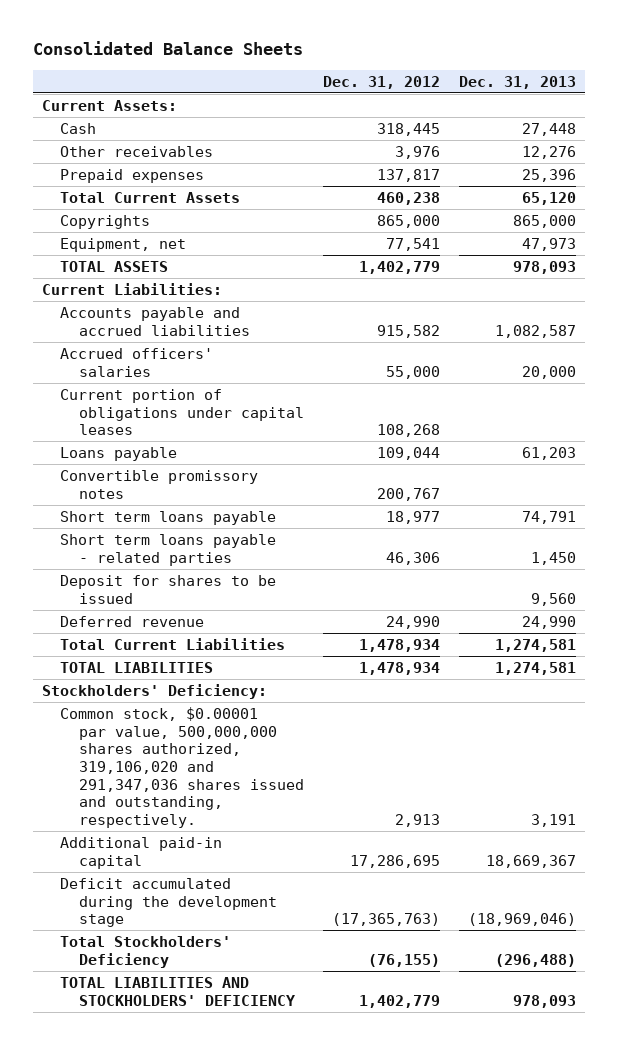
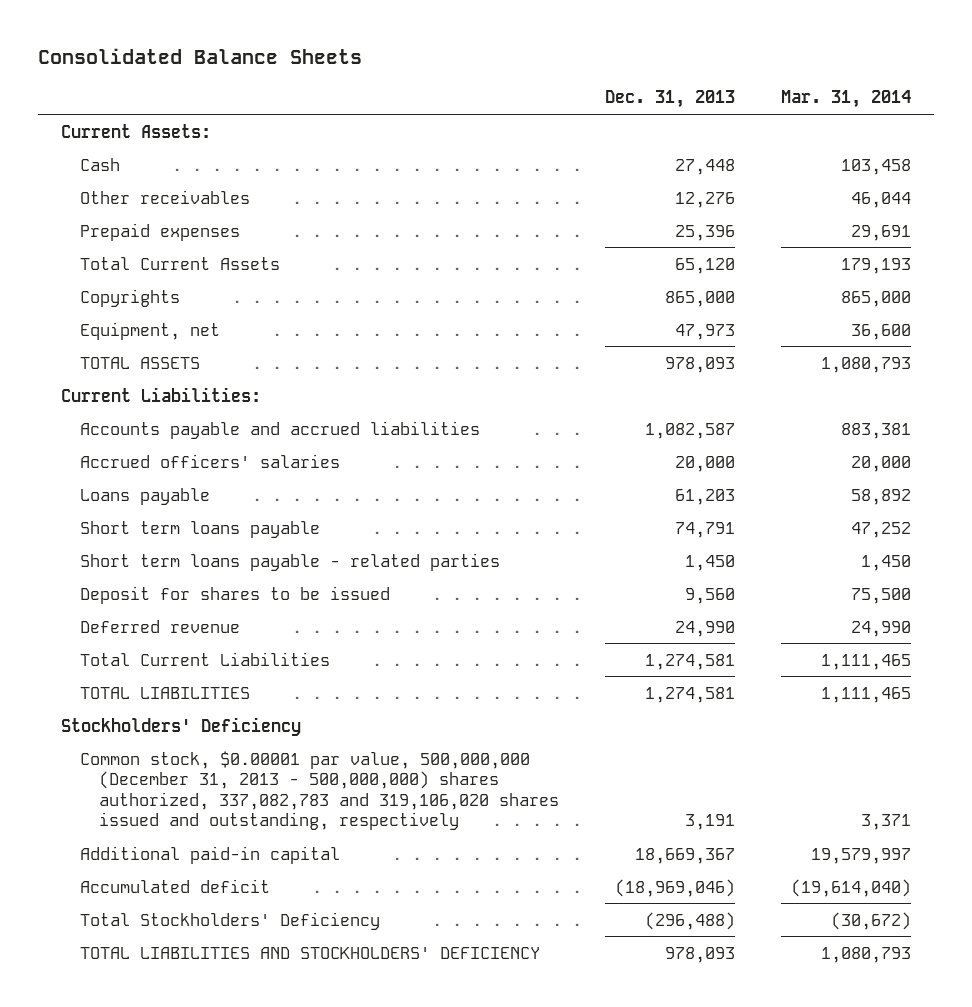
[322,75,440,89] Dec. 31, 2012 -> none
none -> [780,90,911,109] Mar. 31, 2014
[60,388,304,436] Current portion of obligations under capital leases -> none
[60,469,259,499] Convertible promissory notes -> none
[41,683,267,699] Stockholders' Deficiency: -> [60,716,301,736] Stockholders' Deficiency
[60,706,304,829] Common stock, $0.00001 par value, 500,000,000 shares authorized, 319,106,020 and 291,347,036 shares issued and outstanding, respectively. -> [79,750,559,831] Common stock, $0.00001 par value, 500,000,000 (December 31, 2013 - 500,000,000) shares authorized, 337,082,783 and 319,106,020 shares issued and outstanding, respectively
[60,877,277,928] Deficit accumulated during the development stage -> [79,878,270,893] Accumulated deficit

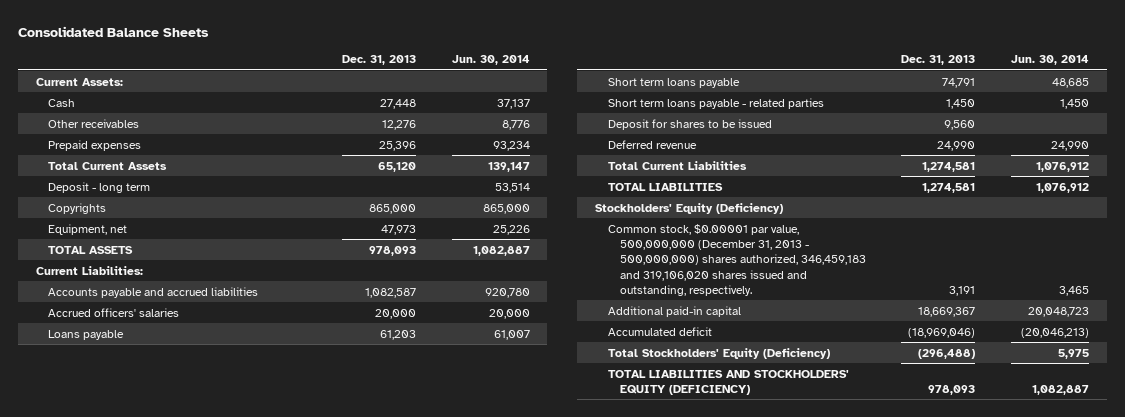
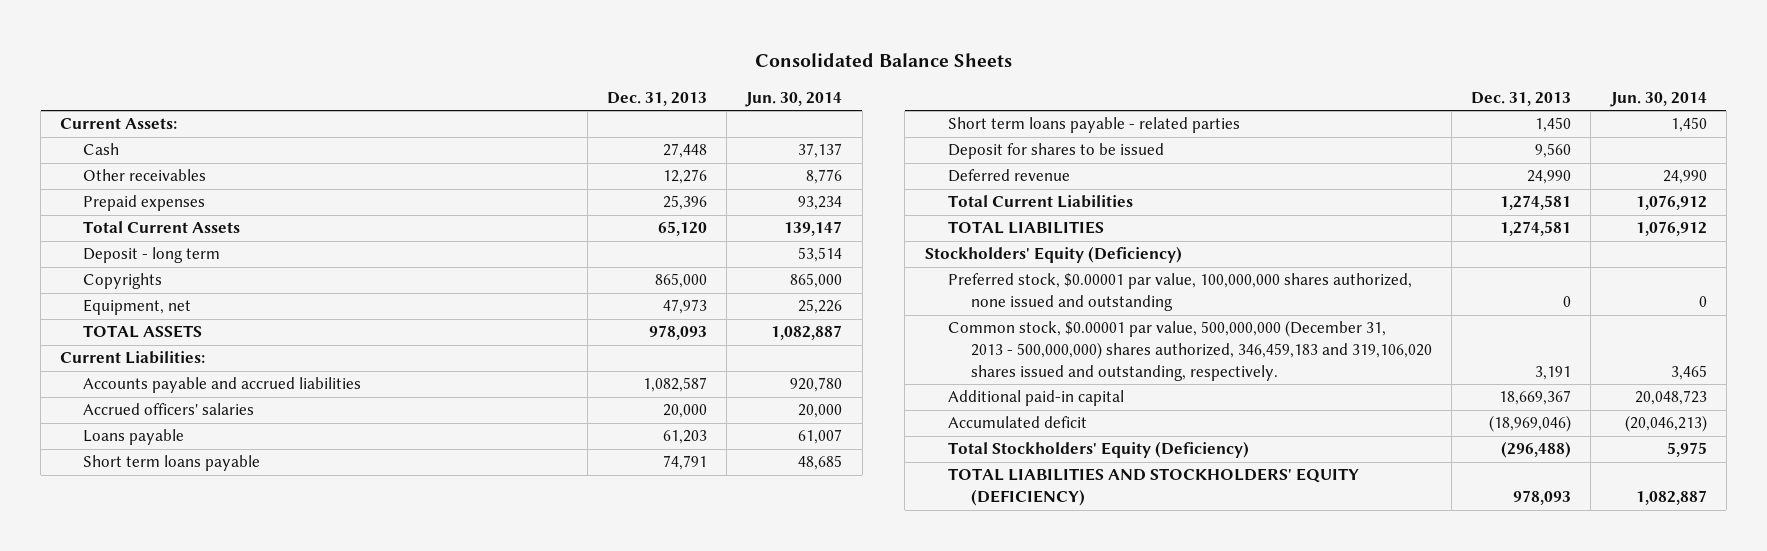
none -> [947,273,1412,312] Preferred stock, $0.00001 par value, 100,000,000 shares authorized, none issued and outstanding

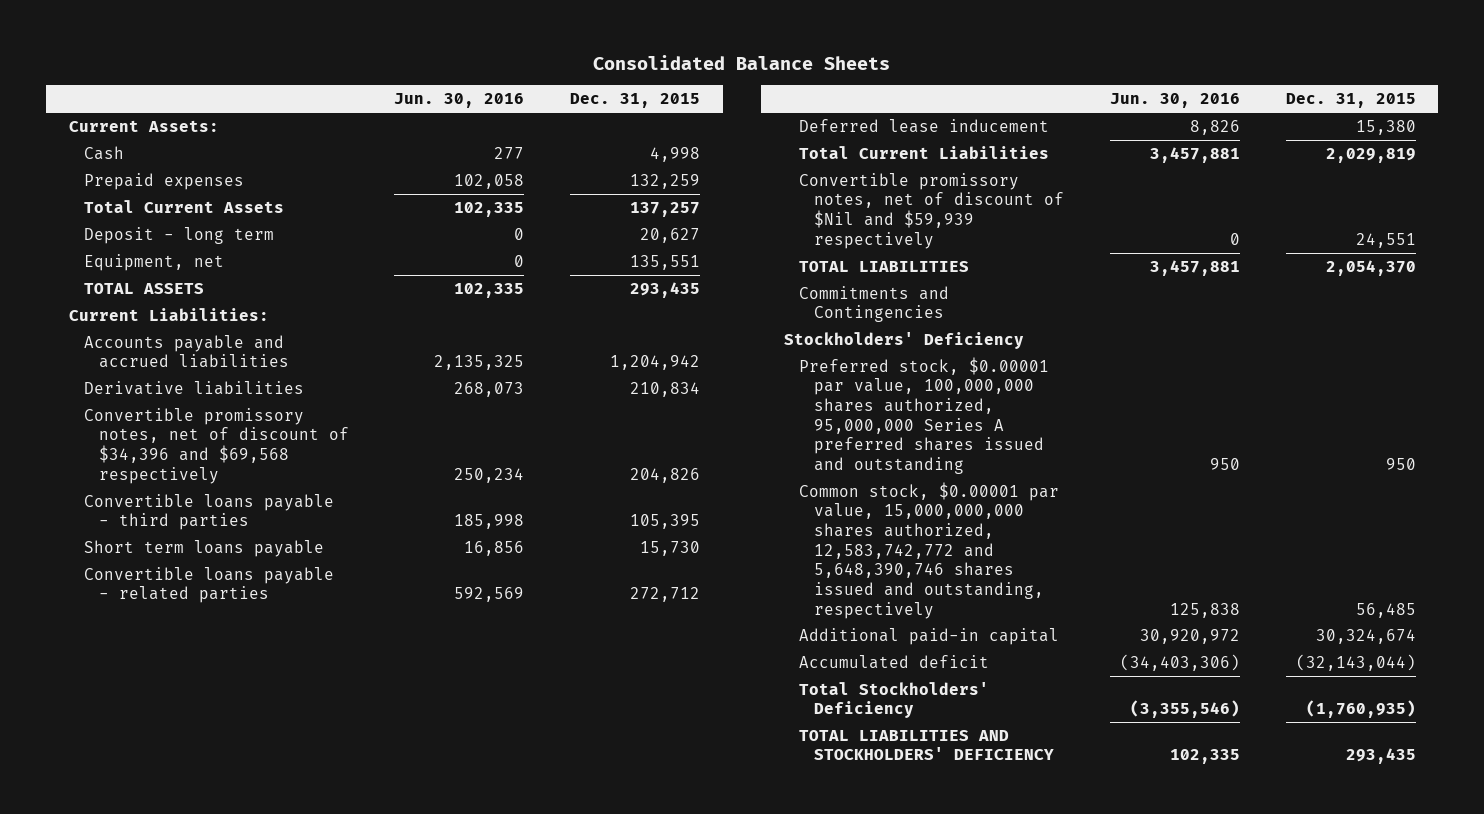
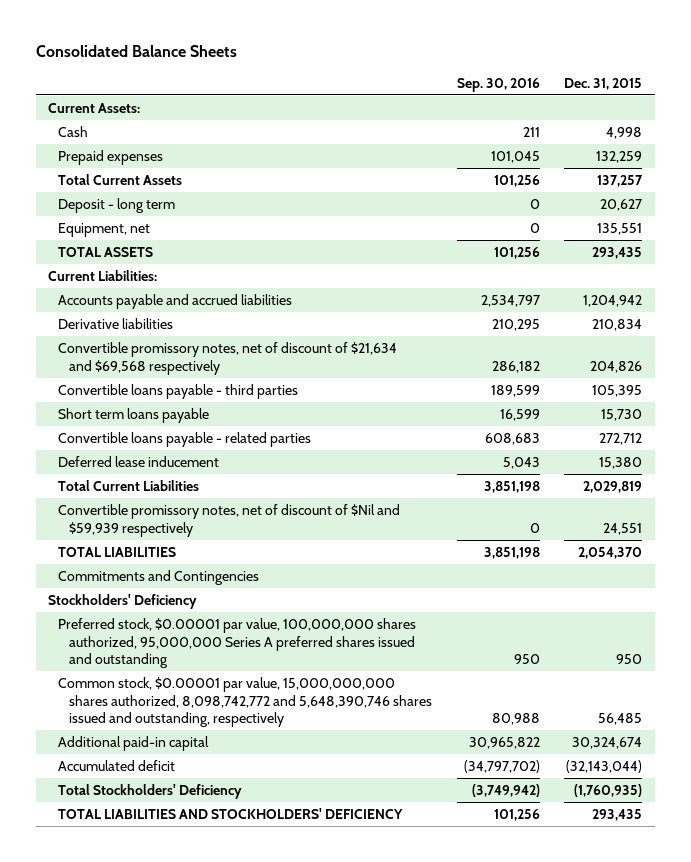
[394,93,525,109] Jun. 30, 2016 -> none
none -> [456,77,540,92] Sep. 30, 2016
[83,407,349,484] Convertible promissory notes, net of discount of $34,396 and $69,568 respectively -> [58,341,398,375] Convertible promissory notes, net of discount of $21,634 and $69,568 respectively
[799,481,1060,619] Common stock, $0.00001 par value, 15,000,000,000 shares authorized, 12,583,742,772 and 5,648,390,746 shares issued and outstanding, respectively -> [58,676,432,728] Common stock, $0.00001 par value, 15,000,000,000 shares authorized, 8,098,742,772 and 5,648,390,746 shares issued and outstanding, respectively

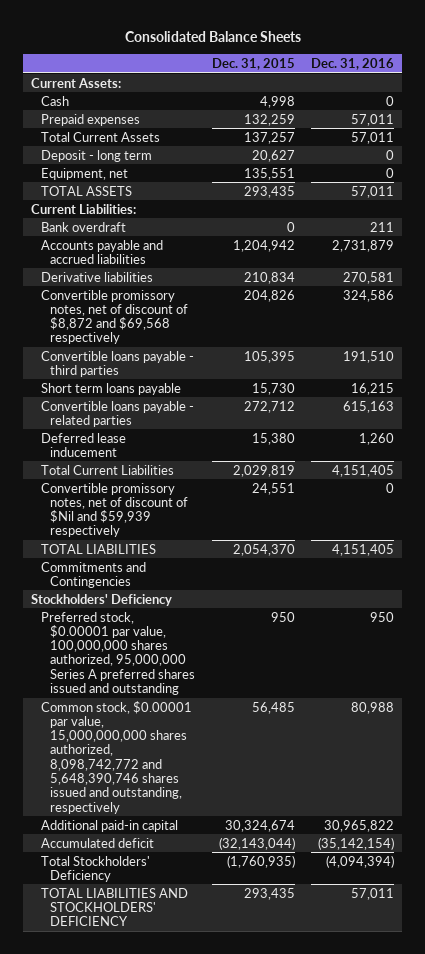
[456,77,540,92] Sep. 30, 2016 -> none
none -> [311,57,395,70] Dec. 31, 2016
none -> [40,221,126,232] Bank overdraft
[58,341,398,375] Convertible promissory notes, net of discount of $21,634 and $69,568 respectively -> [40,289,189,345] Convertible promissory notes, net of discount of $8,872 and $69,568 respectively

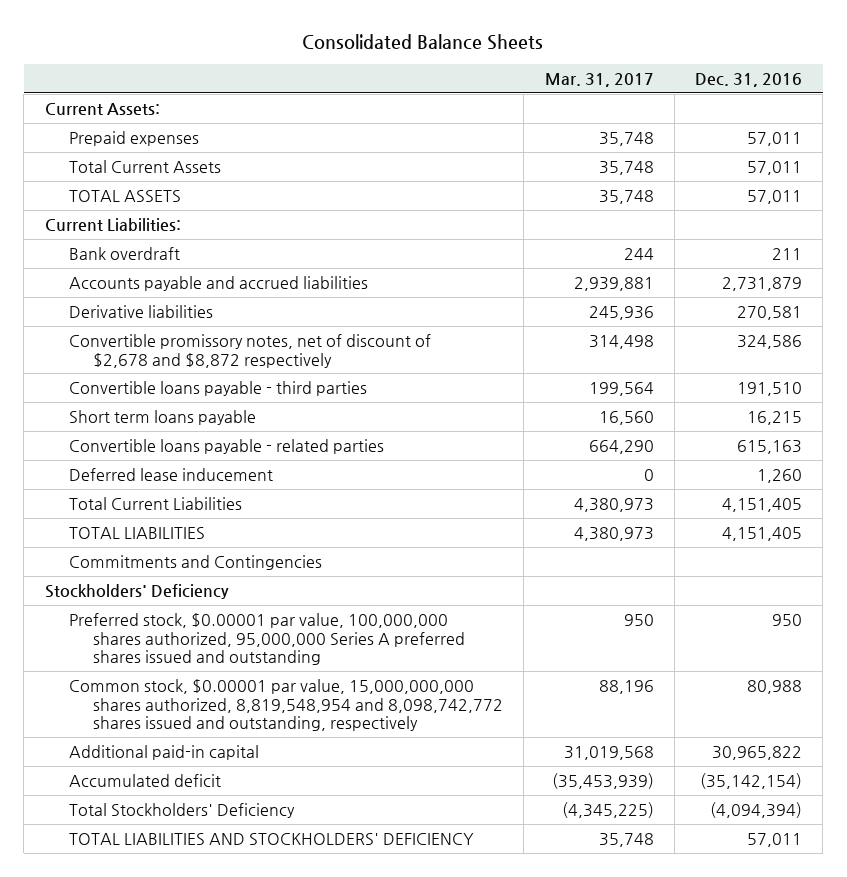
[211,57,295,70] Dec. 31, 2015 -> none
none -> [544,73,654,88] Mar. 31, 2017
[40,95,69,106] Cash -> none
[40,149,152,162] Deposit - long term -> none
[40,167,128,180] Equipment, net -> none
[40,289,189,345] Convertible promissory notes, net of discount of $8,872 and $69,568 respectively -> [68,333,431,368] Convertible promissory notes, net of discount of $2,678 and $8,872 respectively
[40,482,189,538] Convertible promissory notes, net of discount of $Nil and $59,939 respectively -> none
[40,700,192,814] Common stock, $0.00001 par value, 15,000,000,000 shares authorized, 8,098,742,772 and 5,648,390,746 shares issued and outstanding, respectively -> [68,678,504,732] Common stock, $0.00001 par value, 15,000,000,000 shares authorized, 8,819,548,954 and 8,098,742,772 shares issued and outstanding, respectively

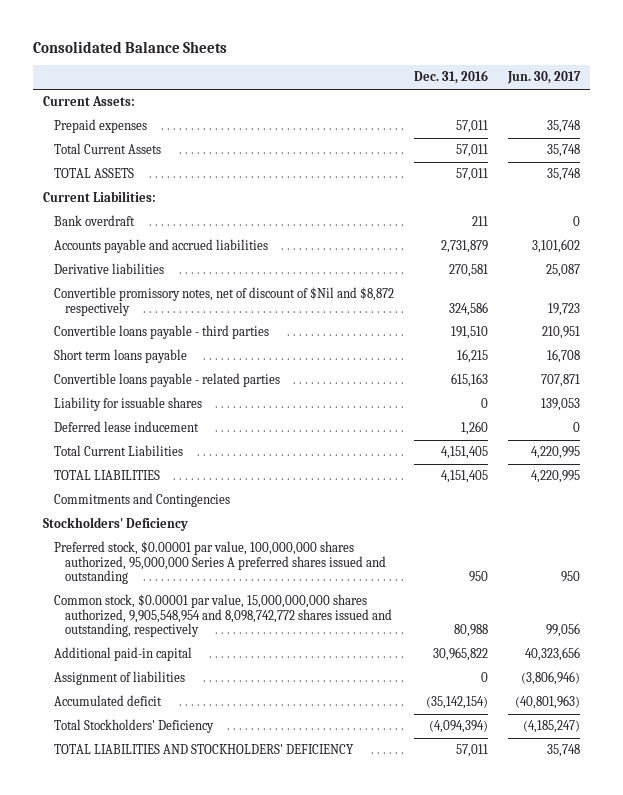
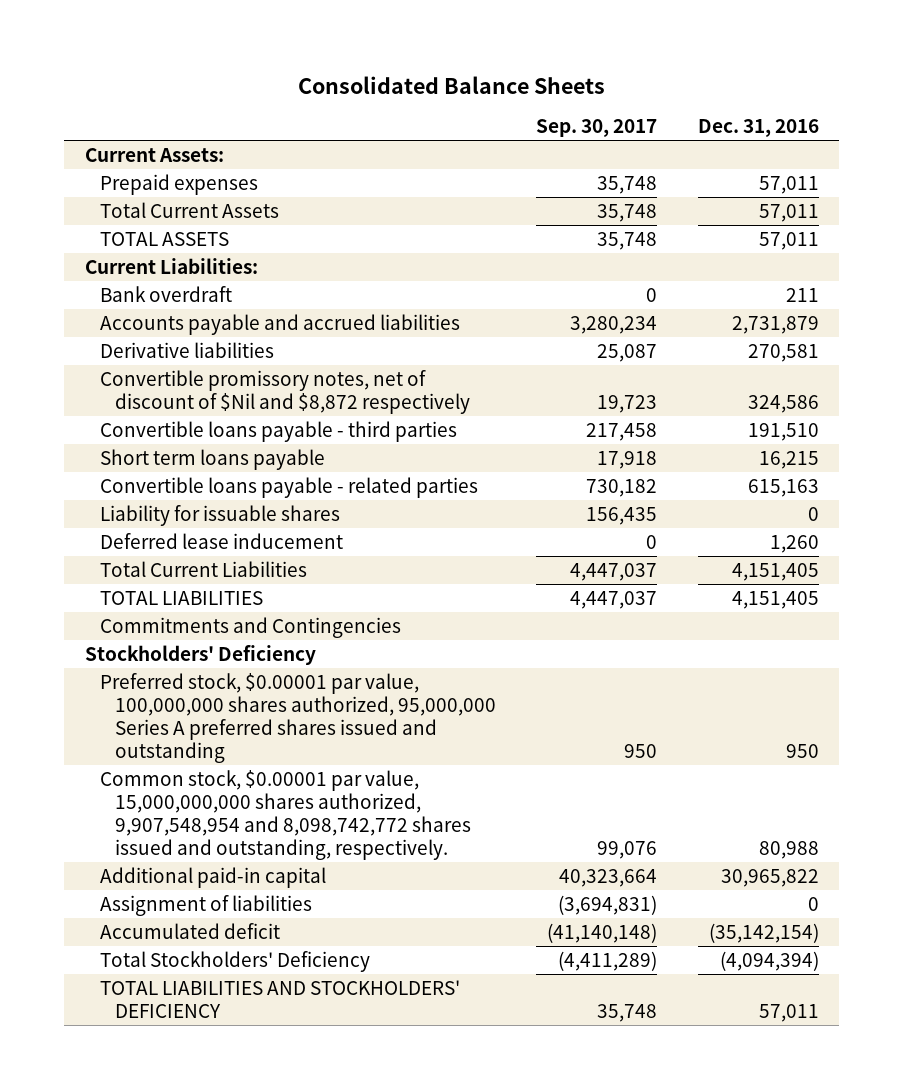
[506,71,581,85] Jun. 30, 2017 -> none
none -> [536,119,658,138] Sep. 30, 2017
[54,594,392,638] Common stock, $0.00001 par value, 15,000,000,000 shares authorized, 9,905,548,954 and 8,098,742,772 shares issued and outstanding, respectively -> [99,769,472,861] Common stock, $0.00001 par value, 15,000,000,000 shares authorized, 9,907,548,954 and 8,098,742,772 shares issued and outstanding, respectively.

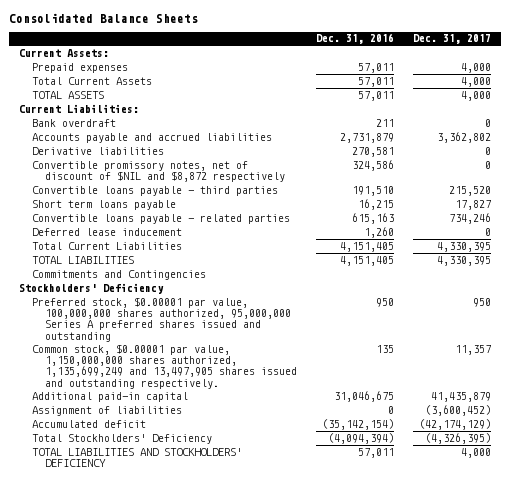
[536,119,658,138] Sep. 30, 2017 -> none
none -> [413,34,492,45] Dec. 31, 2017
[99,369,471,414] Convertible promissory notes, net of discount of $Nil and $8,872 respectively -> [31,160,286,183] Convertible promissory notes, net of discount of $NIL and $8,872 respectively
[99,504,340,526] Liability for issuable shares -> none
[99,769,472,861] Common stock, $0.00001 par value, 15,000,000,000 shares authorized, 9,907,548,954 and 8,098,742,772 shares issued and outstanding, respectively. -> [31,343,298,389] Common stock, $0.00001 par value, 1,150,000,000 shares authorized, 1,135,699,249 and 13,497,905 shares issued and outstanding respectively.
[758,841,819,860] 80,988 -> [376,344,395,353] 135
[720,868,819,887] 30,965,822 -> [334,390,395,402] 31,046,675

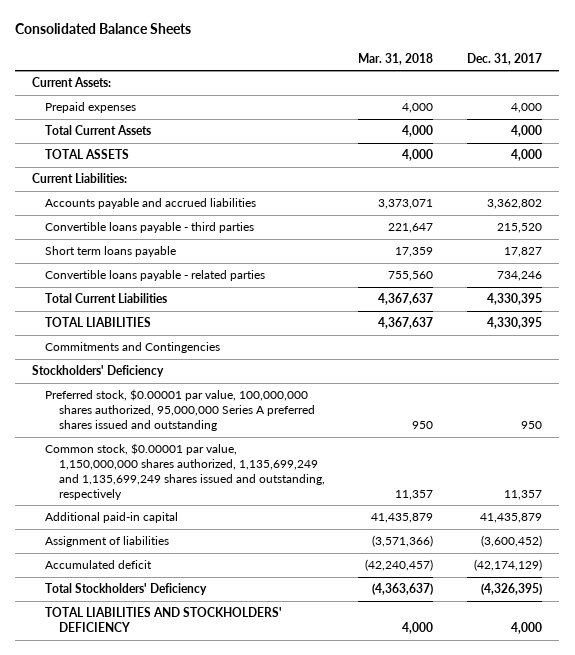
[316,33,395,45] Dec. 31, 2016 -> none
none -> [358,52,434,65] Mar. 31, 2018
[31,118,116,127] Bank overdraft -> none
[31,146,164,155] Derivative liabilities -> none
[31,160,286,183] Convertible promissory notes, net of discount of $NIL and $8,872 respectively -> none
[31,227,182,236] Deferred lease inducement -> none
[31,343,298,389] Common stock, $0.00001 par value, 1,150,000,000 shares authorized, 1,135,699,249 and 13,497,905 shares issued and outstanding respectively. -> [45,443,325,500] Common stock, $0.00001 par value, 1,150,000,000 shares authorized, 1,135,699,249 and 1,135,699,249 shares issued and outstanding, respectively

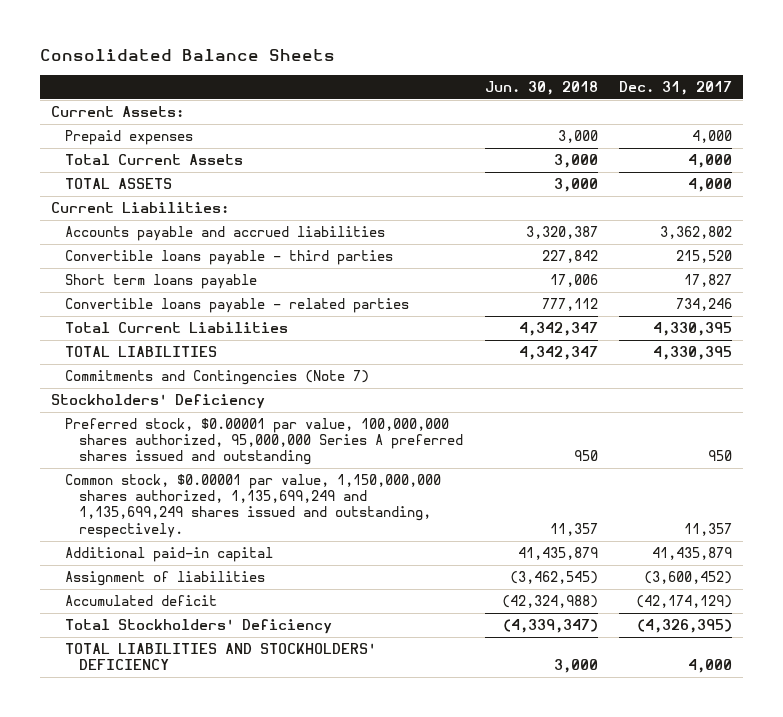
[358,52,434,65] Mar. 31, 2018 -> none
none -> [484,80,598,95] Jun. 30, 2018
[45,342,221,354] Commitments and Contingencies -> [64,370,369,386] Commitments and Contingencies (Note 7)
[45,443,325,500] Common stock, $0.00001 par value, 1,150,000,000 shares authorized, 1,135,699,249 and 1,135,699,249 shares issued and outstanding, respectively -> [64,474,441,538] Common stock, $0.00001 par value, 1,150,000,000 shares authorized, 1,135,699,249 and 1,135,699,249 shares issued and outstanding, respectively.

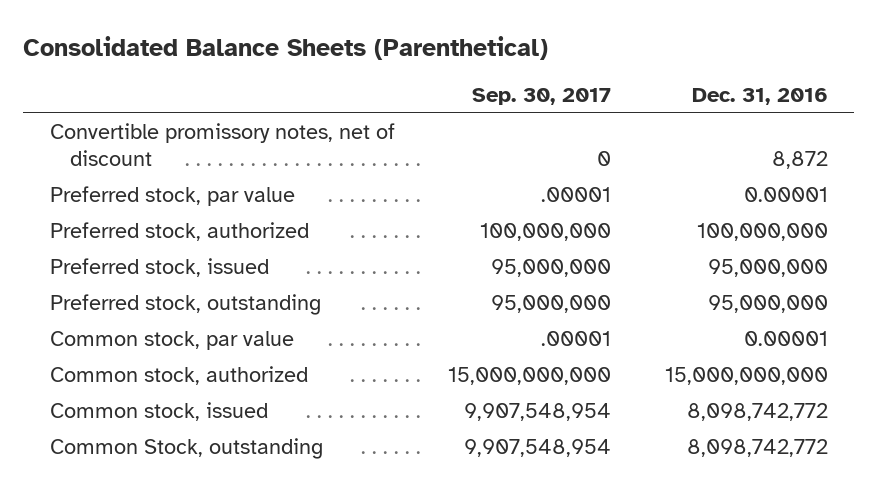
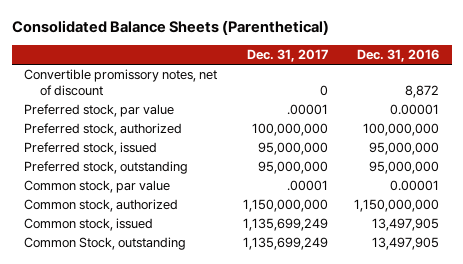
[472,88,612,106] Sep. 30, 2017 -> none
none -> [247,49,329,63] Dec. 31, 2017
[664,367,828,386] 15,000,000,000 -> [353,199,439,213] 1,150,000,000
[686,403,828,422] 8,098,742,772 -> [371,218,439,232] 13,497,905
[686,439,828,458] 8,098,742,772 -> [371,237,439,251] 13,497,905

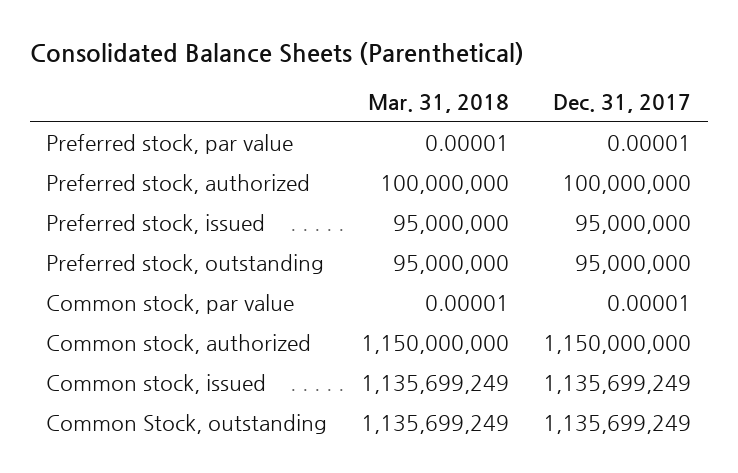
[356,49,439,63] Dec. 31, 2016 -> none
none -> [368,93,510,113] Mar. 31, 2018
[24,69,218,97] Convertible promissory notes, net of discount -> none
[287,104,329,116] .00001 -> [607,135,692,152] 0.00001
[287,180,329,192] .00001 -> [607,295,692,312] 0.00001

